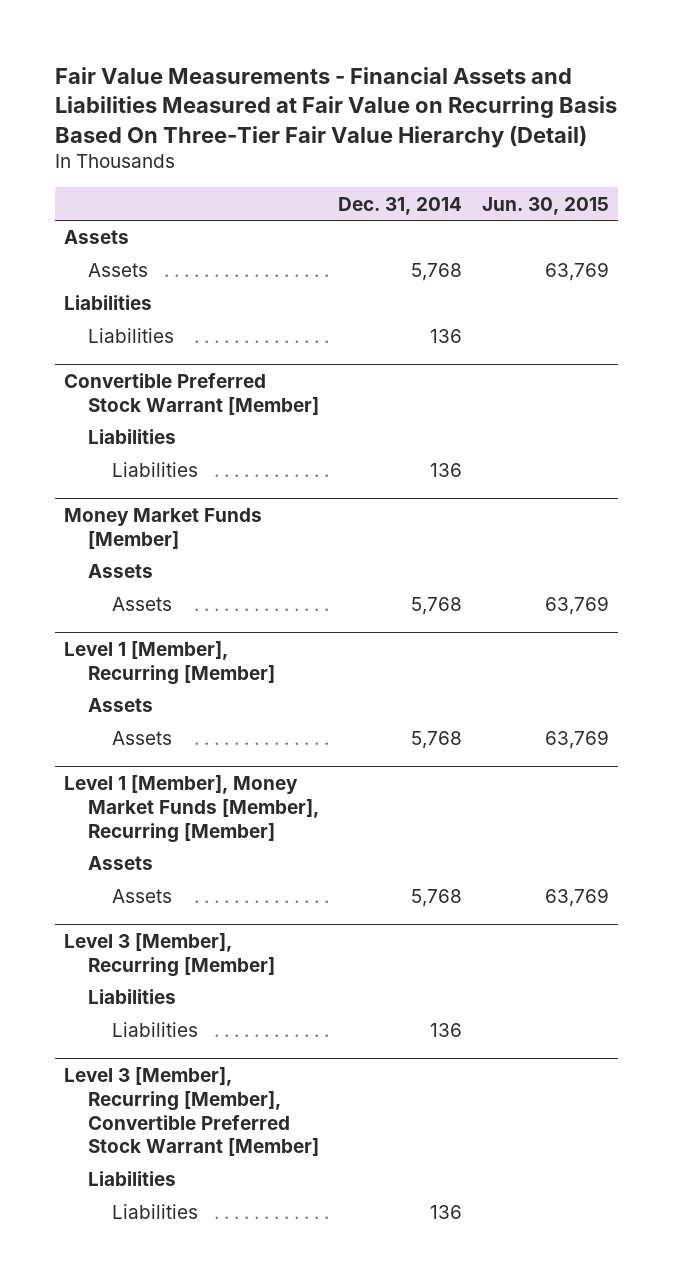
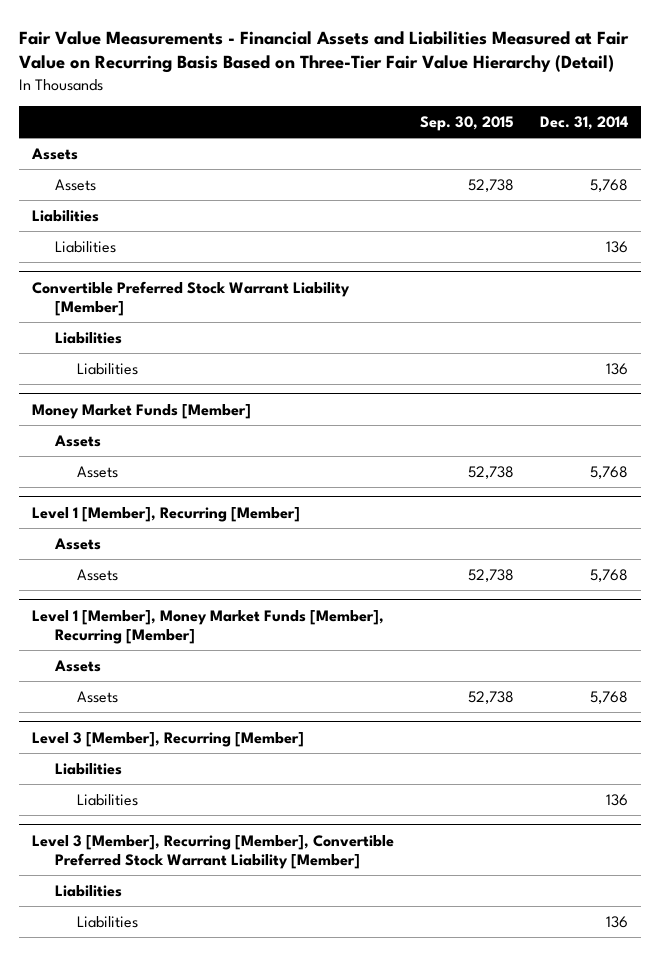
[54,67,617,148] Fair Value Measurements - Financial Assets and Liabilities Measured at Fair Value on Recurring Basis Based On Three-Tier Fair Value Hierarchy (Detail) -> [18,30,629,74] Fair Value Measurements - Financial Assets and Liabilities Measured at Fair Value on Recurring Basis Based on Three-Tier Fair Value Hierarchy (Detail)
[481,196,609,215] Jun. 30, 2015 -> none
none -> [419,115,514,131] Sep. 30, 2015
[64,373,320,415] Convertible Preferred Stock Warrant [Member] -> [31,280,350,316] Convertible Preferred Stock Warrant Liability [Member]
[64,1067,320,1157] Level 3 [Member], Recurring [Member], Convertible Preferred Stock Warrant [Member] -> [31,834,394,869] Level 3 [Member], Recurring [Member], Convertible Preferred Stock Warrant Liability [Member]

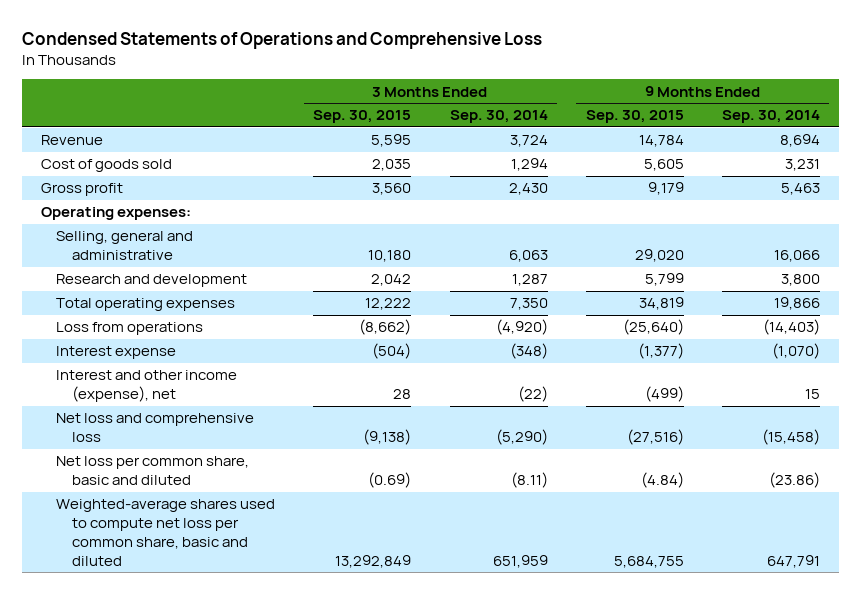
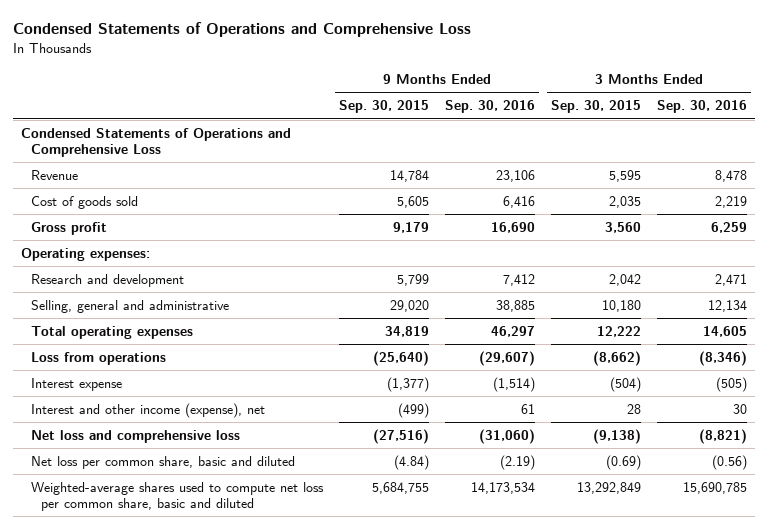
[449,110,548,124] Sep. 30, 2014 -> none
[721,110,820,124] Sep. 30, 2014 -> none
none -> [445,100,536,114] Sep. 30, 2016
none -> [657,100,748,114] Sep. 30, 2016
none -> [21,127,292,157] Condensed Statements of Operations and Comprehensive Loss
[56,231,194,261] Selling, general and administrative -> [31,299,230,313] Selling, general and administrative

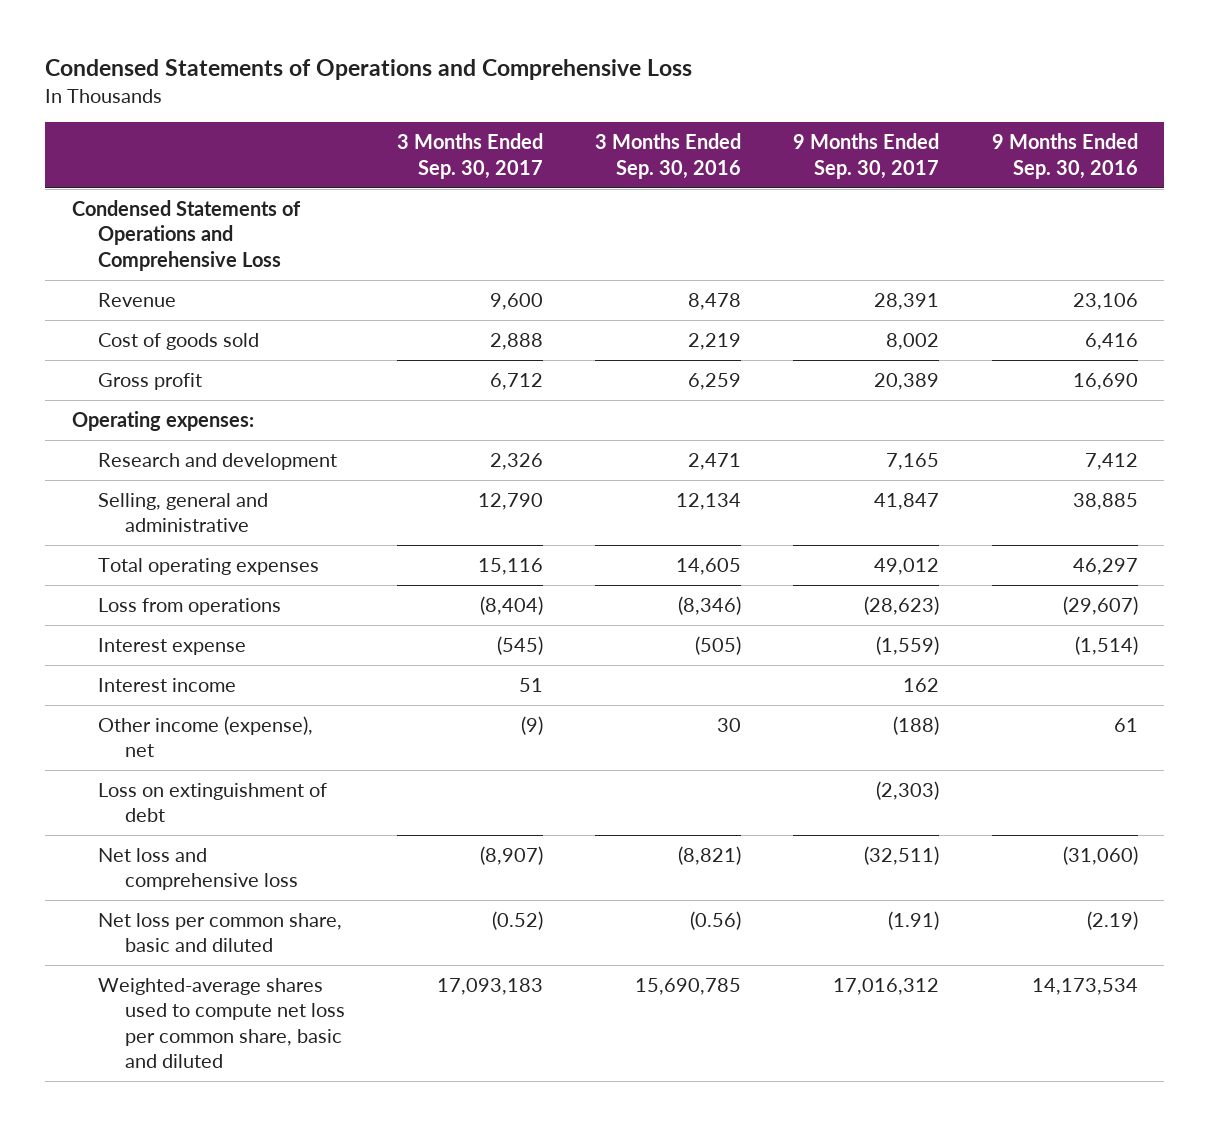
[339,100,430,114] Sep. 30, 2015 -> none
[551,100,642,114] Sep. 30, 2015 -> none
none -> [397,133,544,179] 3 Months Ended Sep. 30, 2017
none -> [793,133,940,179] 9 Months Ended Sep. 30, 2017
none -> [98,677,237,692] Interest income
[31,402,266,418] Interest and other income (expense), net -> [98,715,314,758] Other income (expense), net
none -> [98,782,328,823] Loss on extinguishment of debt

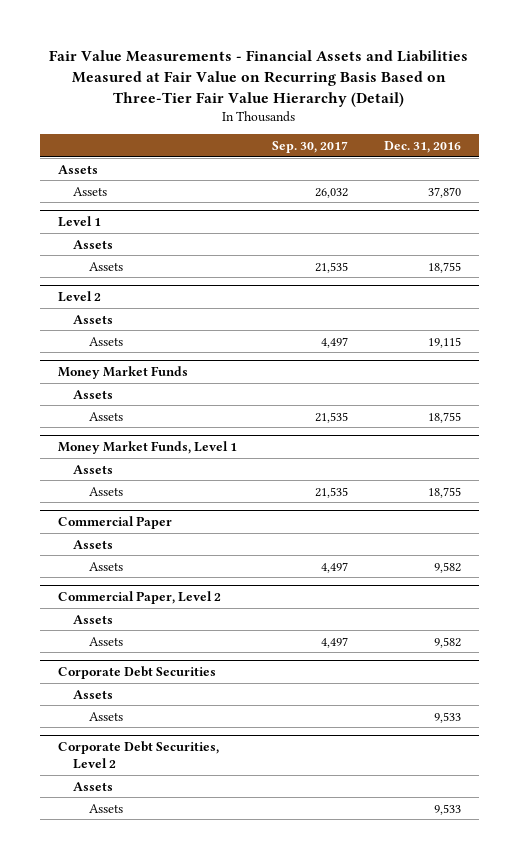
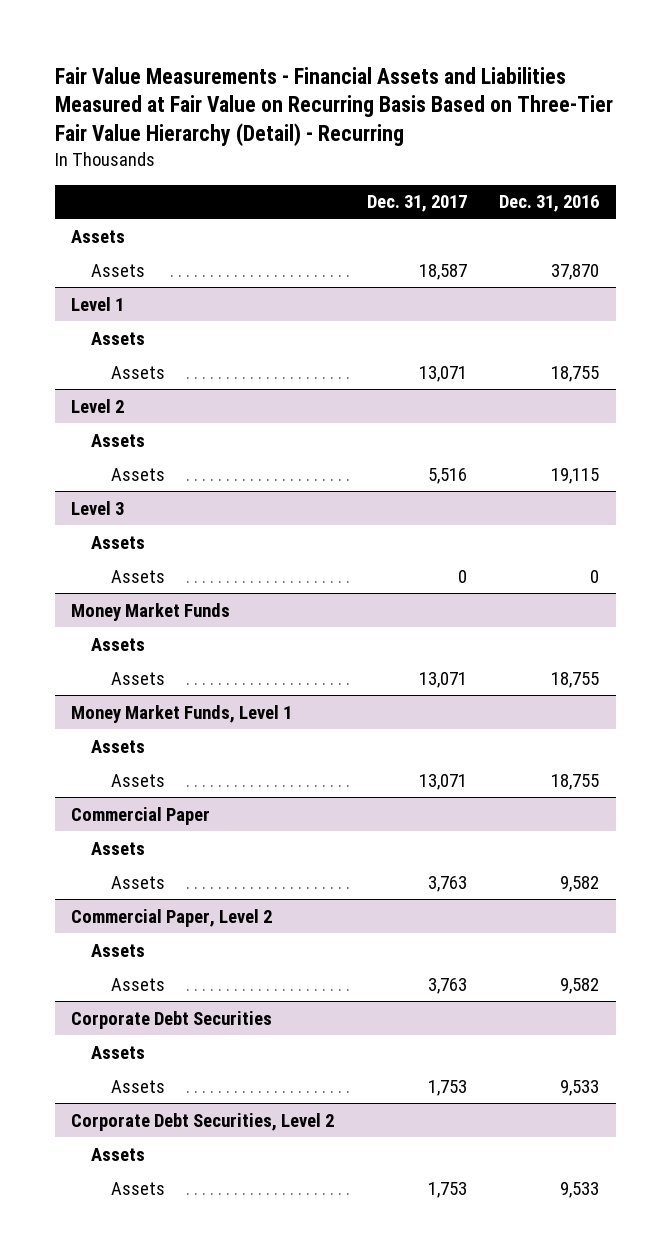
[49,49,469,107] Fair Value Measurements - Financial Assets and Liabilities Measured at Fair Value on Recurring Basis Based on Three-Tier Fair Value Hierarchy (Detail) -> [54,66,613,147] Fair Value Measurements - Financial Assets and Liabilities Measured at Fair Value on Recurring Basis Based on Three-Tier Fair Value Hierarchy (Detail) - Recurring
[272,140,349,153] Sep. 30, 2017 -> none
none -> [366,195,467,213] Dec. 31, 2017
none -> [71,500,125,515] Level 3
none -> [90,535,145,549] Assets
none -> [110,569,165,583] Assets

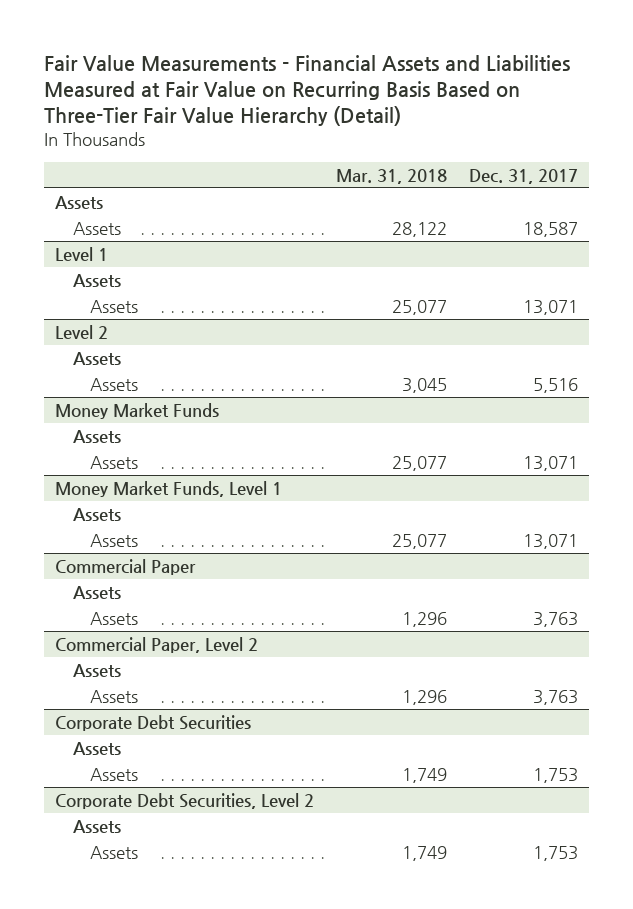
[54,66,613,147] Fair Value Measurements - Financial Assets and Liabilities Measured at Fair Value on Recurring Basis Based on Three-Tier Fair Value Hierarchy (Detail) - Recurring -> [43,54,570,127] Fair Value Measurements - Financial Assets and Liabilities Measured at Fair Value on Recurring Basis Based on Three-Tier Fair Value Hierarchy (Detail)
[499,195,600,213] Dec. 31, 2016 -> none
none -> [335,168,447,184] Mar. 31, 2018
[71,500,125,515] Level 3 -> none
[90,535,145,549] Assets -> none
[110,569,165,583] Assets -> none

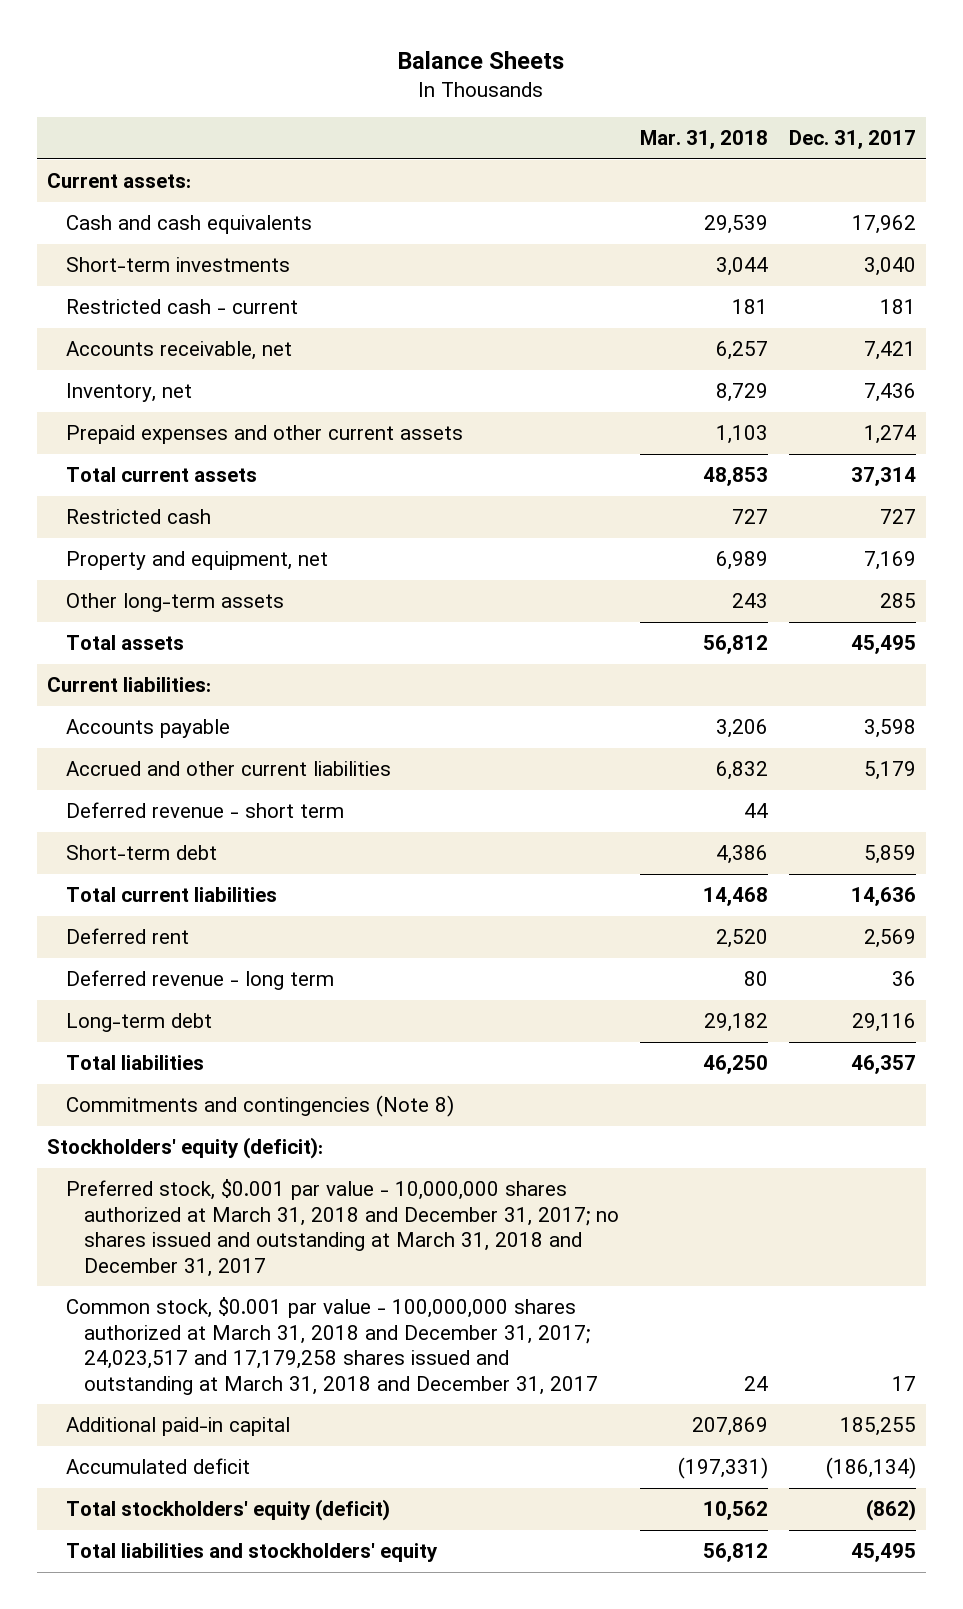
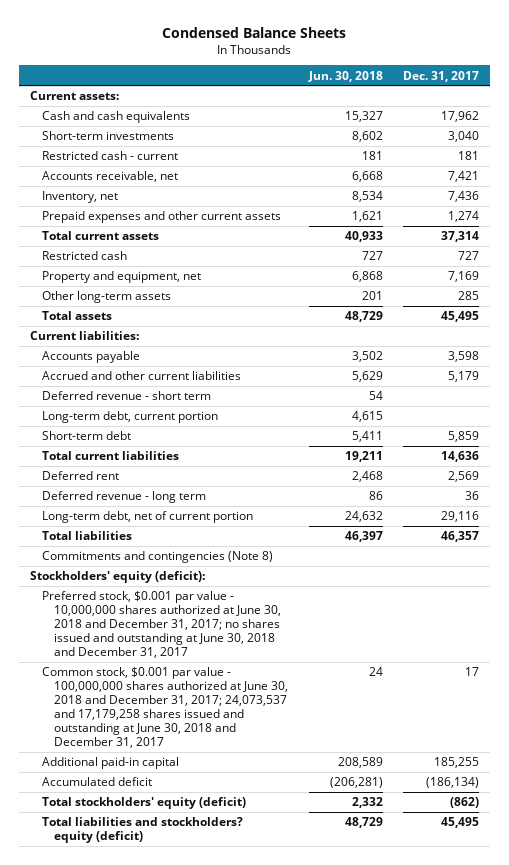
[398,50,565,69] Balance Sheets -> [162,26,347,38] Condensed Balance Sheets
[640,130,769,150] Mar. 31, 2018 -> none
none -> [307,70,383,82] Jun. 30, 2018
none -> [41,411,218,424] Long-term debt, current portion
[65,1013,212,1033] Long-term debt -> [41,511,253,524] Long-term debt, net of current portion
[65,1179,620,1277] Preferred stock, $0.001 par value - 10,000,000 shares authorized at March 31, 2018 and December 31, 2017; no shares issued and outstanding at March 31, 2018 and December 31, 2017 -> [41,591,282,659] Preferred stock, $0.001 par value - 10,000,000 shares authorized at June 30, 2018 and December 31, 2017; no shares issued and outstanding at June 30, 2018 and December 31, 2017
[65,1297,599,1395] Common stock, $0.001 par value - 100,000,000 shares authorized at March 31, 2018 and December 31, 2017; 24,023,517 and 17,179,258 shares issued and outstanding at March 31, 2018 and December 31, 2017 -> [41,667,289,749] Common stock, $0.001 par value - 100,000,000 shares authorized at June 30, 2018 and December 31, 2017; 24,073,537 and 17,179,258 shares issued and outstanding at June 30, 2018 and December 31, 2017
[65,1543,438,1563] Total liabilities and stockholders' equity -> [41,817,243,844] Total liabilities and stockholders? equity (deficit)

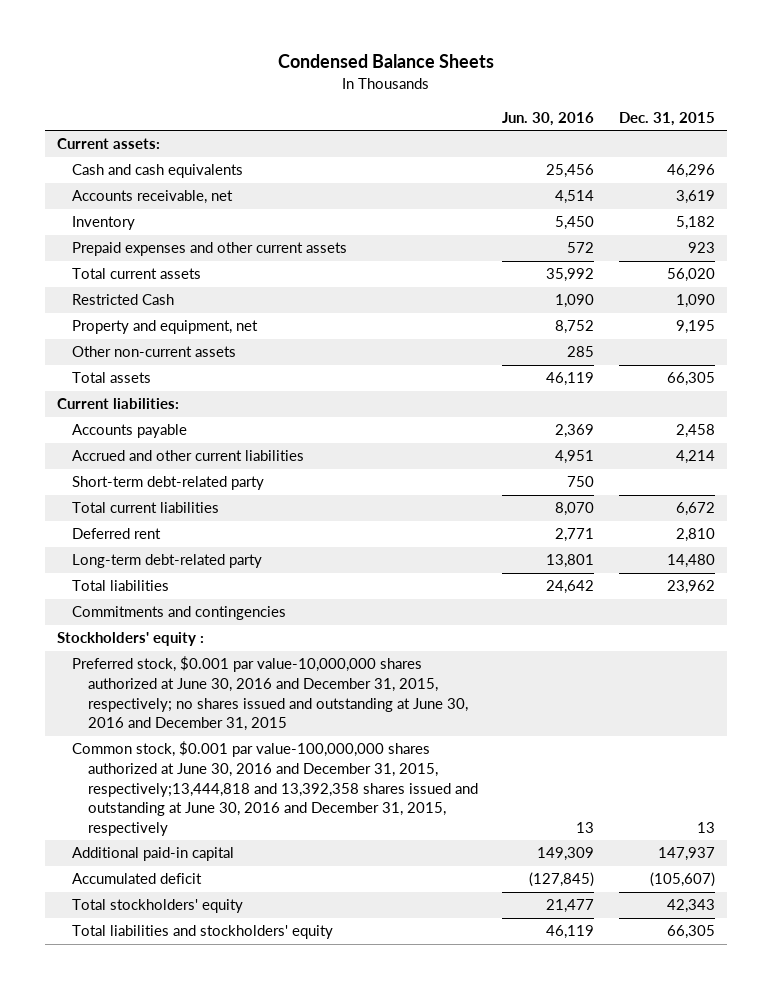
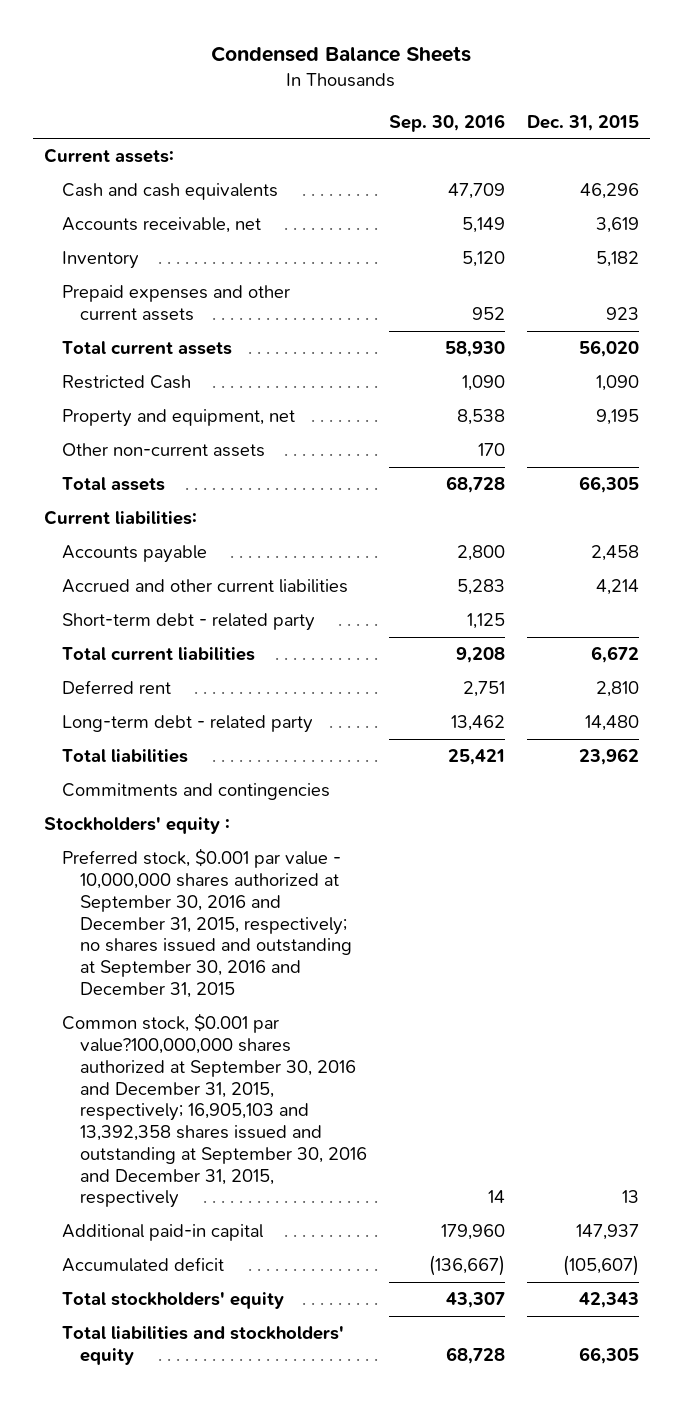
[502,111,595,126] Jun. 30, 2016 -> none
none -> [388,113,505,132] Sep. 30, 2016
[72,476,265,491] Short-term debt-related party -> [62,613,316,632] Short-term debt - related party
[72,554,263,569] Long-term debt-related party -> [62,715,314,734] Long-term debt - related party
[72,656,468,732] Preferred stock, $0.001 par value-10,000,000 shares authorized at June 30, 2016 and December 31, 2015, respectively; no shares issued and outstanding at June 30, 2016 and December 31, 2015 -> [62,848,353,998] Preferred stock, $0.001 par value - 10,000,000 shares authorized at September 30, 2016 and December 31, 2015, respectively; no shares issued and outstanding at September 30, 2016 and December 31, 2015
[72,741,478,836] Common stock, $0.001 par value-100,000,000 shares authorized at June 30, 2016 and December 31, 2015, respectively;13,444,818 and 13,392,358 shares issued and outstanding at June 30, 2016 and December 31, 2015, respectively -> [62,1013,368,1209] Common stock, $0.001 par value?100,000,000 shares authorized at September 30, 2016 and December 31, 2015, respectively; 16,905,103 and 13,392,358 shares issued and outstanding at September 30, 2016 and December 31, 2015, respectively

